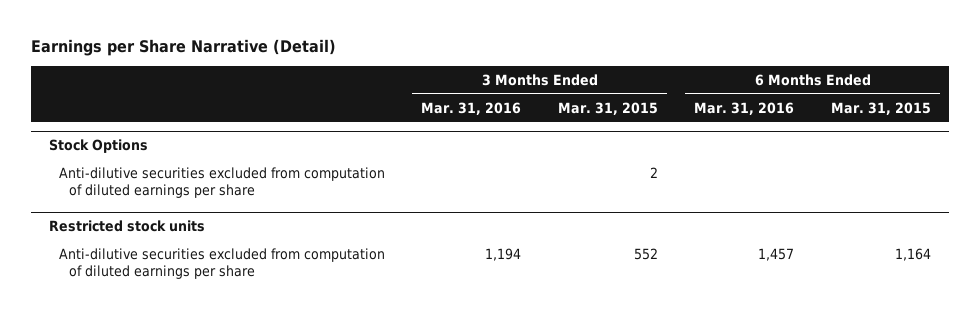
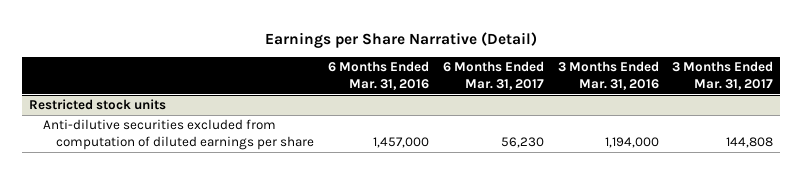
[557,101,658,115] Mar. 31, 2015 -> none
[830,101,931,115] Mar. 31, 2015 -> none
none -> [442,61,544,91] 6 Months Ended Mar. 31, 2017
none -> [672,61,774,91] 3 Months Ended Mar. 31, 2017
[48,139,148,154] Stock Options -> none
[58,166,385,199] Anti-dilutive securities excluded from computation of diluted earnings per share -> none
[485,247,522,261] 1,194 -> [604,136,659,148] 1,194,000
[758,247,795,261] 1,457 -> [372,136,429,148] 1,457,000

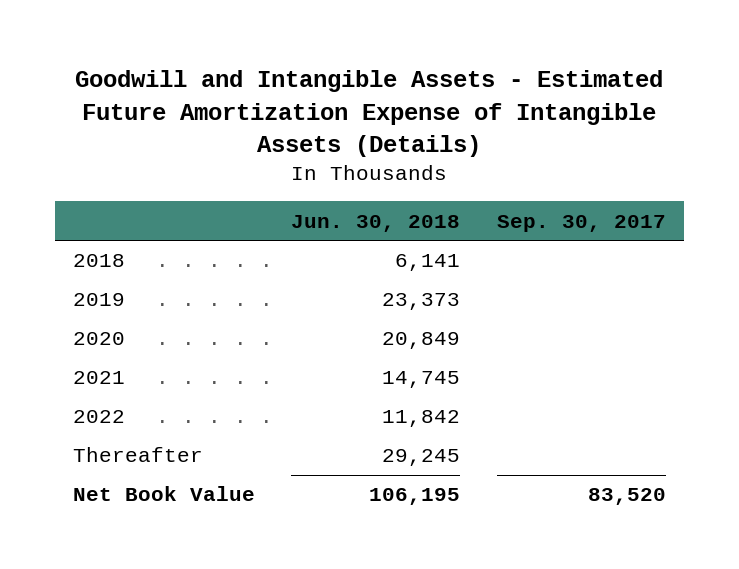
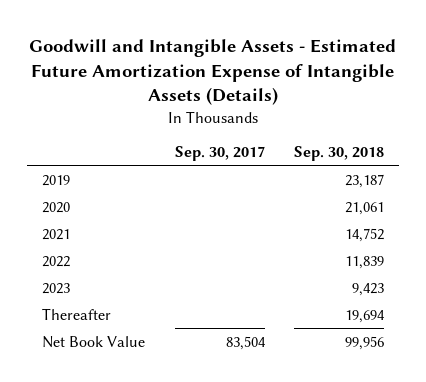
[291,214,461,232] Jun. 30, 2018 -> none
none -> [293,146,384,162] Sep. 30, 2018
[72,254,125,268] 2018 -> none
none -> [42,282,71,294] 2023
[587,488,666,506] 83,520 -> [225,335,266,350] 83,504

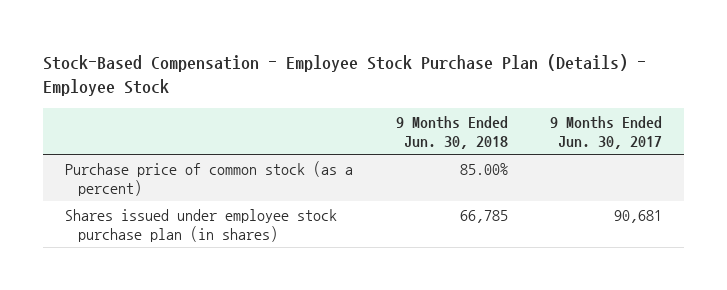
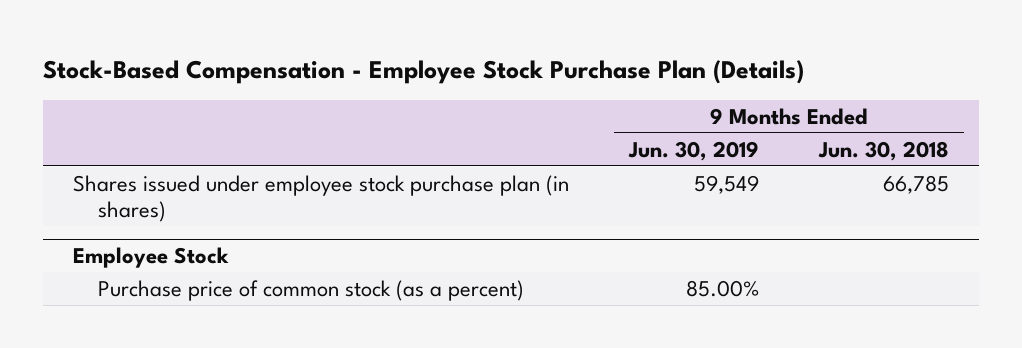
[43,53,647,97] Stock-Based Compensation - Employee Stock Purchase Plan (Details) - Employee Stock -> [43,59,805,84] Stock-Based Compensation - Employee Stock Purchase Plan (Details)
[550,115,663,149] 9 Months Ended Jun. 30, 2017 -> none
none -> [628,140,760,161] Jun. 30, 2019
[64,160,353,196] Purchase price of common stock (as a percent) -> none
none -> [73,246,230,268] Employee Stock
none -> [97,279,524,301] Purchase price of common stock (as a percent)

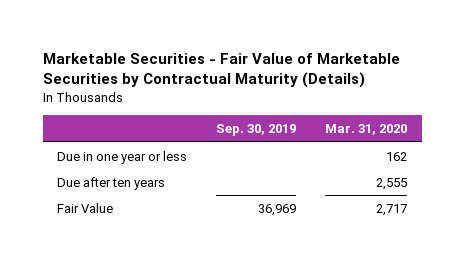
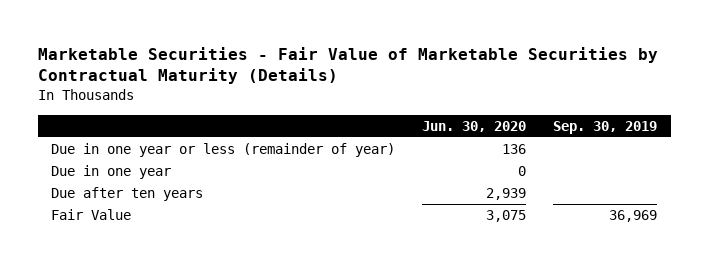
[325,124,408,136] Mar. 31, 2020 -> none
none -> [422,120,527,132] Jun. 30, 2020
none -> [51,143,396,158] Due in one year or less (remainder of year)
[57,150,188,164] Due in one year or less -> [51,165,172,180] Due in one year

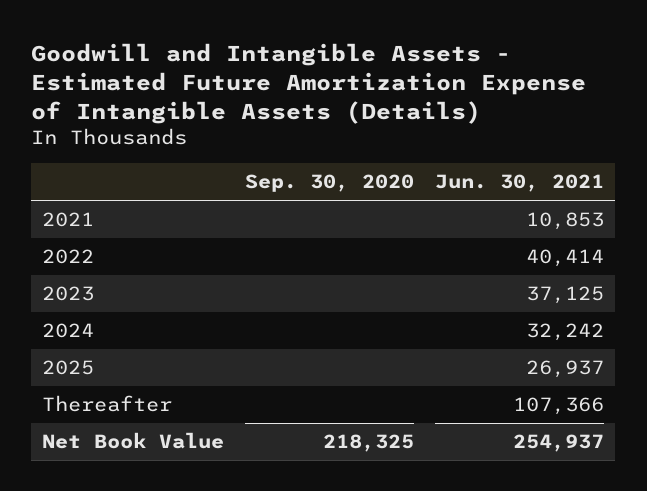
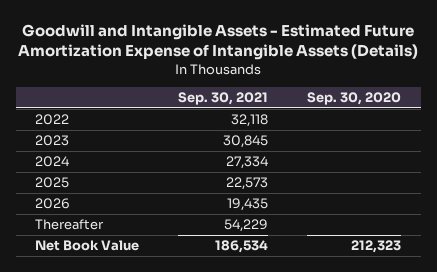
[435,174,605,193] Jun. 30, 2021 -> none
none -> [178,92,269,106] Sep. 30, 2021
[42,212,95,228] 2021 -> none
none -> [35,198,71,210] 2026
[323,434,415,453] 218,325 -> [351,240,402,254] 212,323

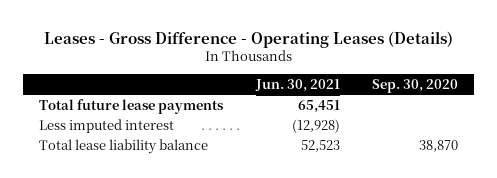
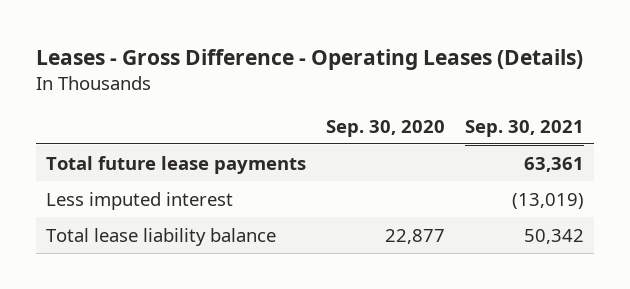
[254,79,340,93] Jun. 30, 2021 -> none
none -> [464,119,584,137] Sep. 30, 2021
[418,139,458,152] 38,870 -> [384,228,445,244] 22,877

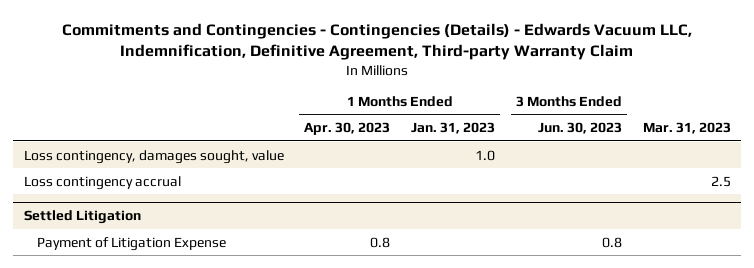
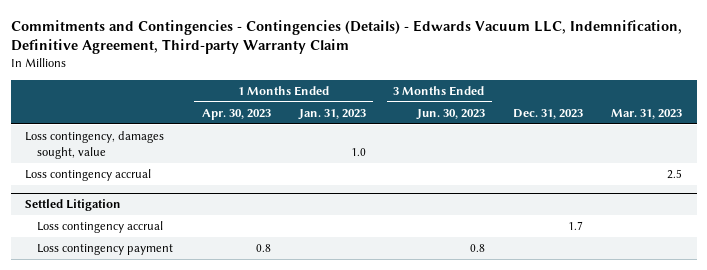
none -> [513,108,584,119] Dec. 31, 2023
[36,236,226,251] Payment of Litigation Expense -> none
none -> [37,221,164,234] Loss contingency accrual
none -> [37,244,174,256] Loss contingency payment

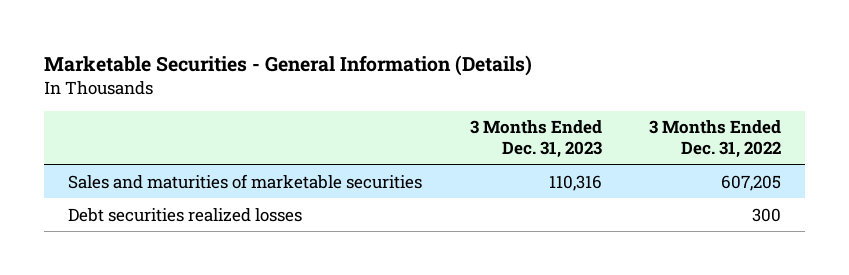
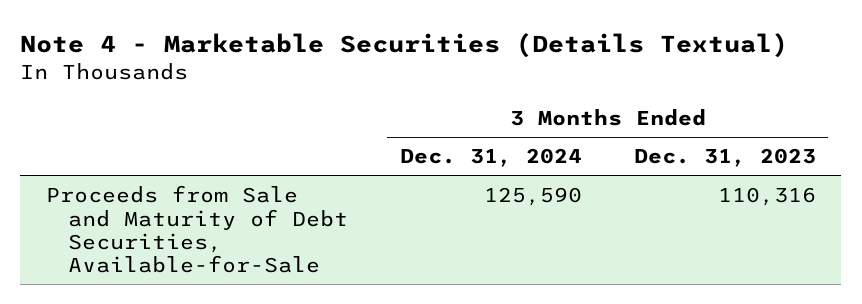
[44,54,533,76] Marketable Securities - General Information (Details) -> [20,32,789,58] Note 4 - Marketable Securities (Details Textual)
[649,120,782,158] 3 Months Ended Dec. 31, 2022 -> none
none -> [399,148,582,168] Dec. 31, 2024
[68,207,303,222] Debt securities realized losses -> none
[68,173,423,189] Sales and maturities of marketable securities -> [46,185,349,274] Proceeds from Sale and Maturity of Debt Securities, Available-for-Sale

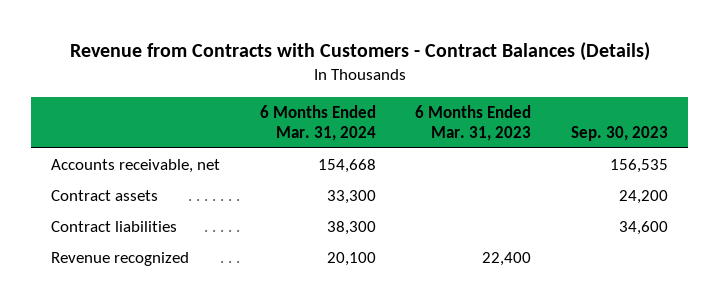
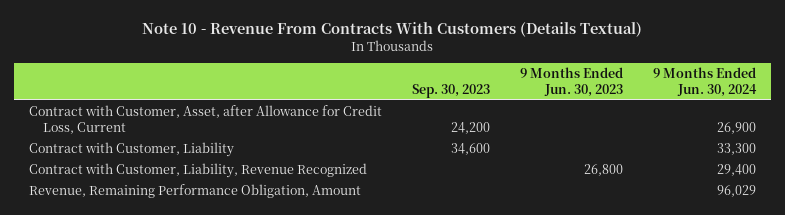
[69,42,650,62] Revenue from Contracts with Customers - Contract Balances (Details) -> [142,21,643,37] Note 10 - Revenue From Contracts With Customers (Details Textual)
[259,104,376,141] 6 Months Ended Mar. 31, 2024 -> none
[415,104,532,141] 6 Months Ended Mar. 31, 2023 -> none
none -> [519,67,623,97] 9 Months Ended Jun. 30, 2023
none -> [652,67,757,97] 9 Months Ended Jun. 30, 2024
[50,158,220,173] Accounts receivable, net -> none
[50,189,158,201] Contract assets -> [29,105,383,134] Contract with Customer, Asset, after Allowance for Credit Loss, Current
[50,220,177,232] Contract liabilities -> [29,142,235,158] Contract with Customer, Liability
[50,251,189,266] Revenue recognized -> [29,163,368,179] Contract with Customer, Liability, Revenue Recognized
none -> [29,184,362,199] Revenue, Remaining Performance Obligation, Amount

